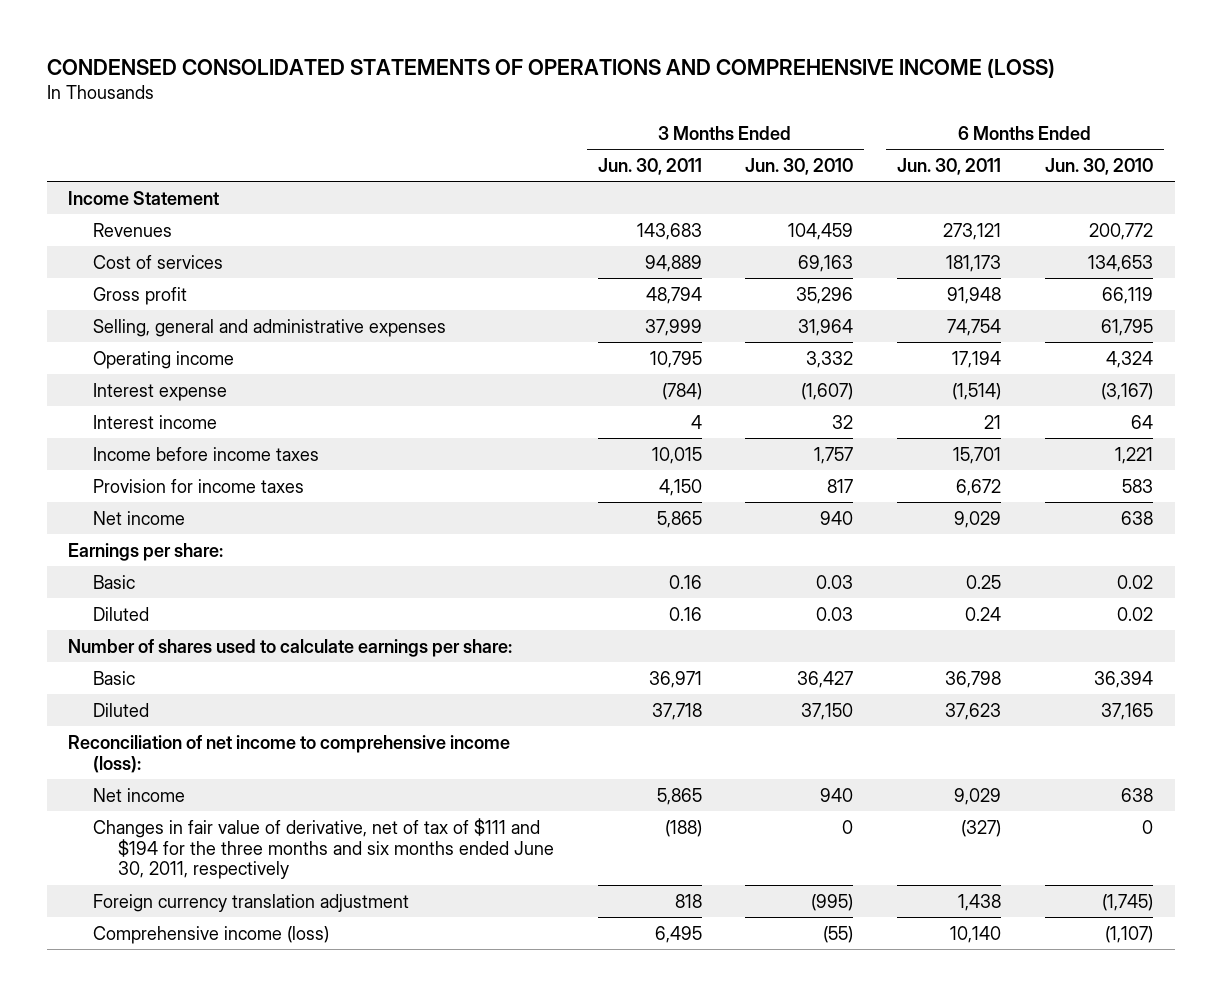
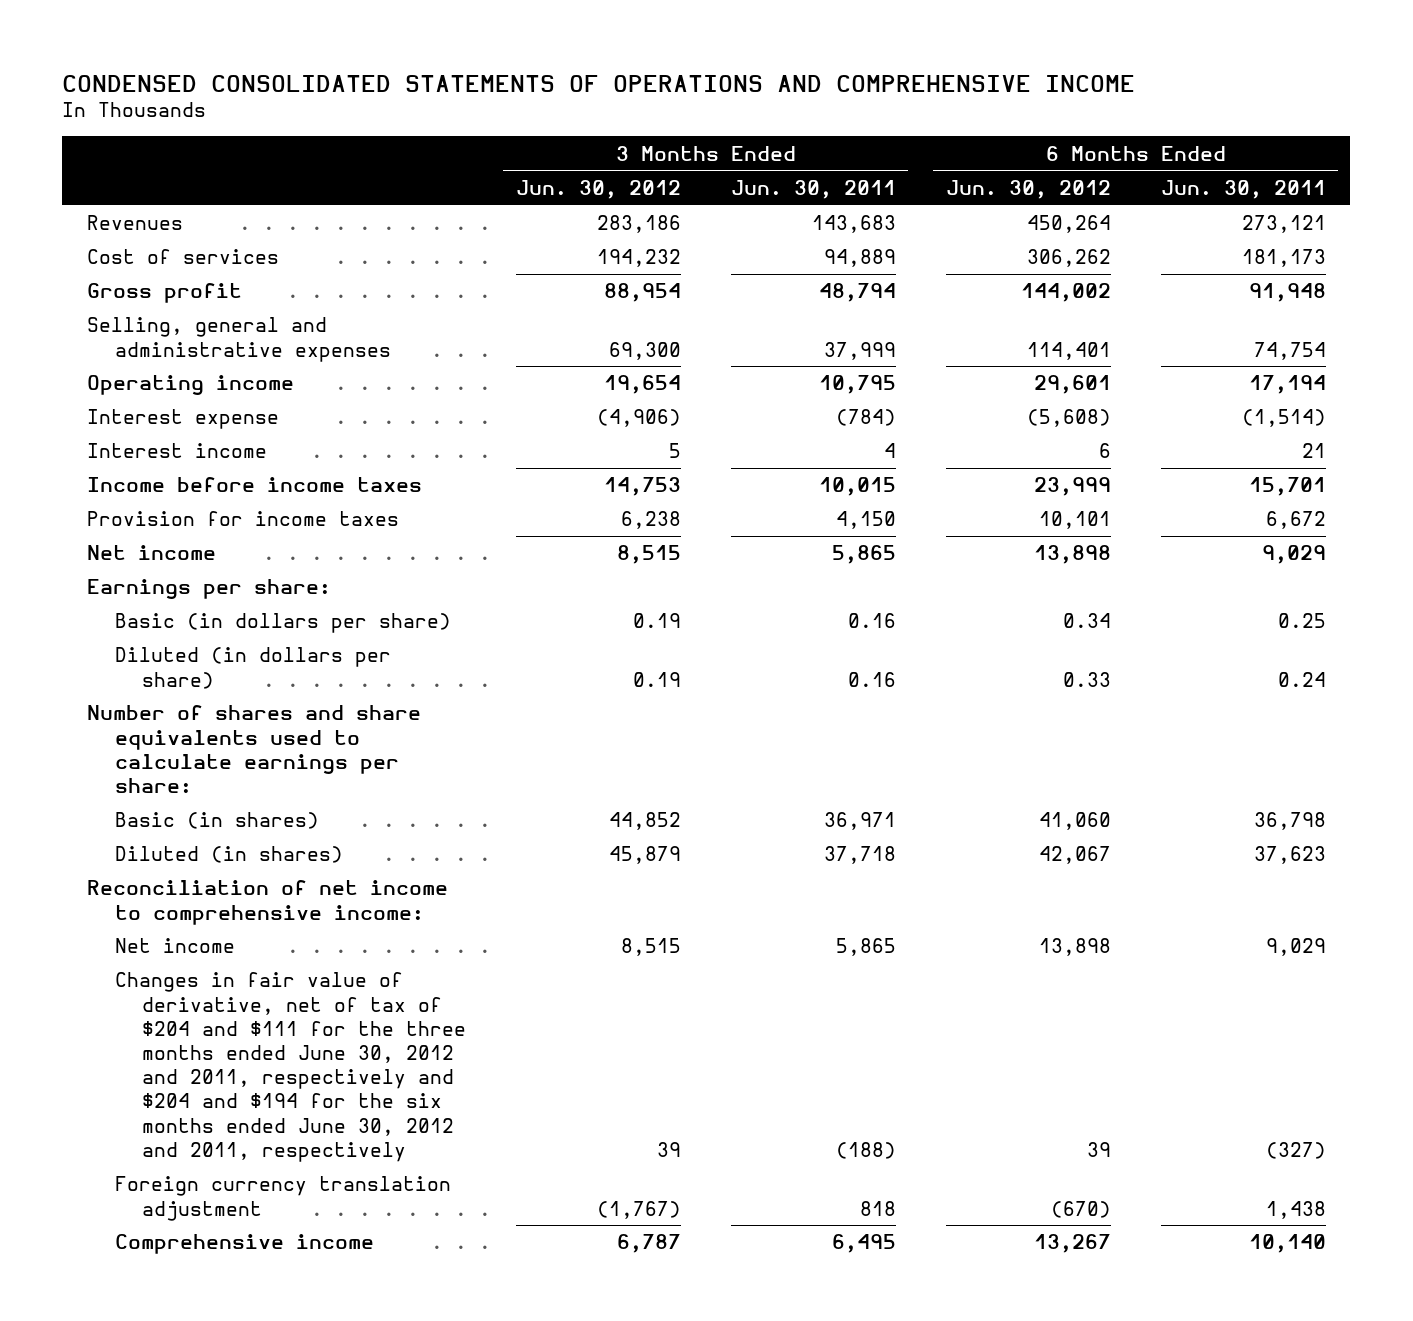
[46,57,1055,78] CONDENSED CONSOLIDATED STATEMENTS OF OPERATIONS AND COMPREHENSIVE INCOME (LOSS) -> [62,74,1136,92] CONDENSED CONSOLIDATED STATEMENTS OF OPERATIONS AND COMPREHENSIVE INCOME
[745,157,854,175] Jun. 30, 2010 -> none
[1044,157,1153,175] Jun. 30, 2010 -> none
none -> [515,179,681,199] Jun. 30, 2012
none -> [945,179,1111,199] Jun. 30, 2012
[68,190,220,205] Income Statement -> none
[93,574,136,589] Basic -> [114,613,451,634] Basic (in dollars per share)
[93,606,150,621] Diluted -> [114,647,391,689] Diluted (in dollars per share)
[68,638,513,657] Number of shares used to calculate earnings per share: -> [87,705,422,793] Number of shares and share equivalents used to calculate earnings per share:
[93,670,136,685] Basic -> [114,812,319,830] Basic (in shares)
[93,702,150,717] Diluted -> [114,846,343,864] Diluted (in shares)
[68,734,511,773] Reconciliation of net income to comprehensive income (loss): -> [87,880,449,925] Reconciliation of net income to comprehensive income:
[93,817,554,880] Changes in fair value of derivative, net of tax of $111 and $194 for the three months and six months ended June 30, 2011, respectively -> [114,972,467,1162] Changes in fair value of derivative, net of tax of $204 and $111 for the three months ended June 30, 2012 and 2011, respectively and $204 and $194 for the six months ended June 30, 2012 and 2011, respectively
[93,925,330,944] Comprehensive income (loss) -> [114,1234,374,1255] Comprehensive income

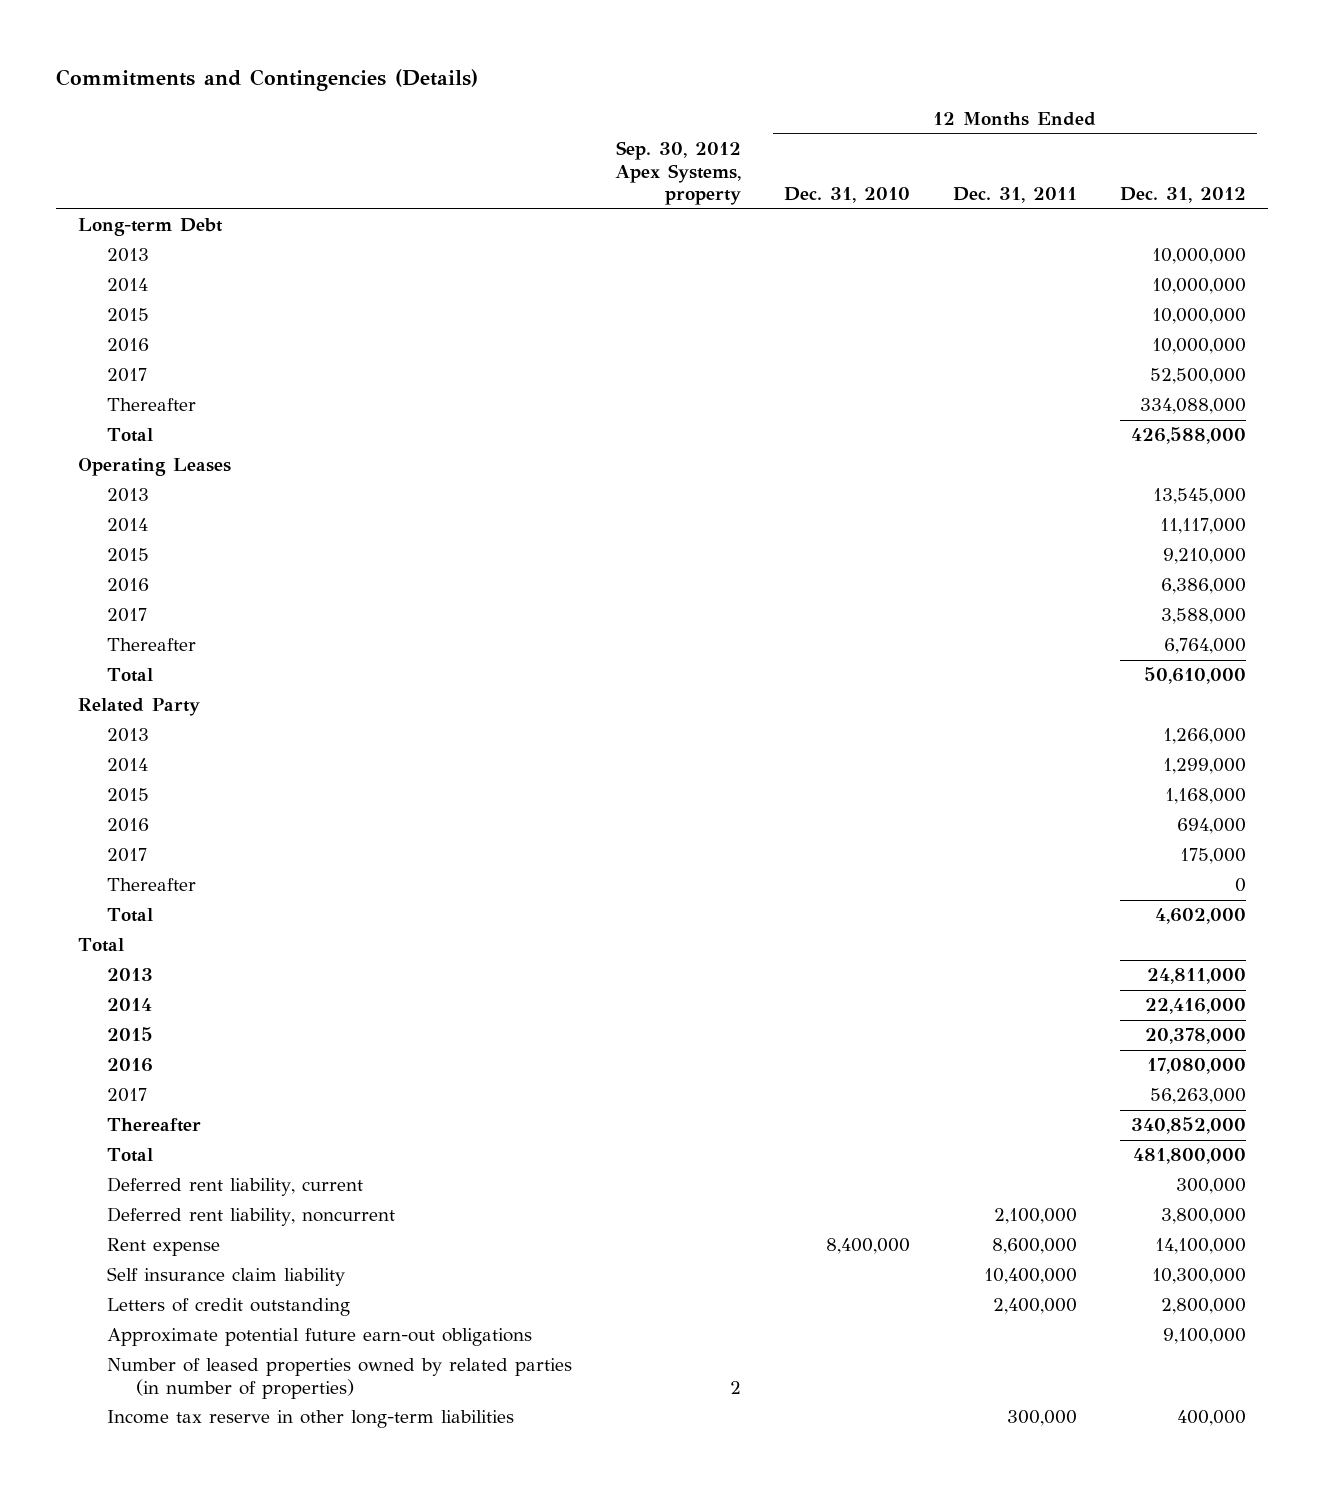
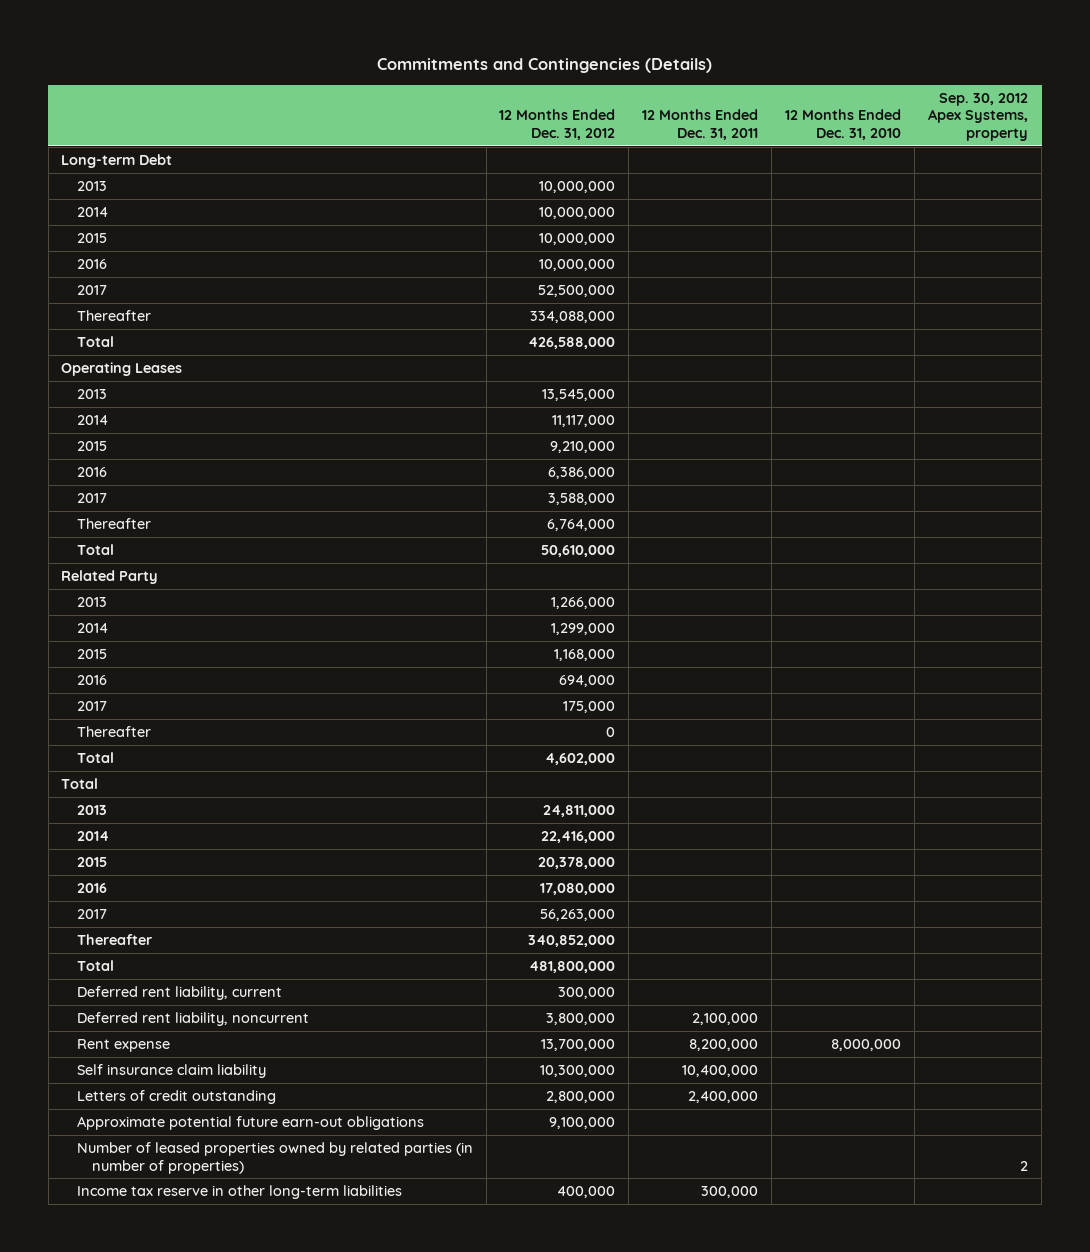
[825,1238,910,1255] 8,400,000 -> [831,1039,902,1052] 8,000,000
[991,1238,1077,1255] 8,600,000 -> [689,1039,759,1052] 8,200,000
[1154,1238,1246,1255] 14,100,000 -> [541,1039,616,1052] 13,700,000

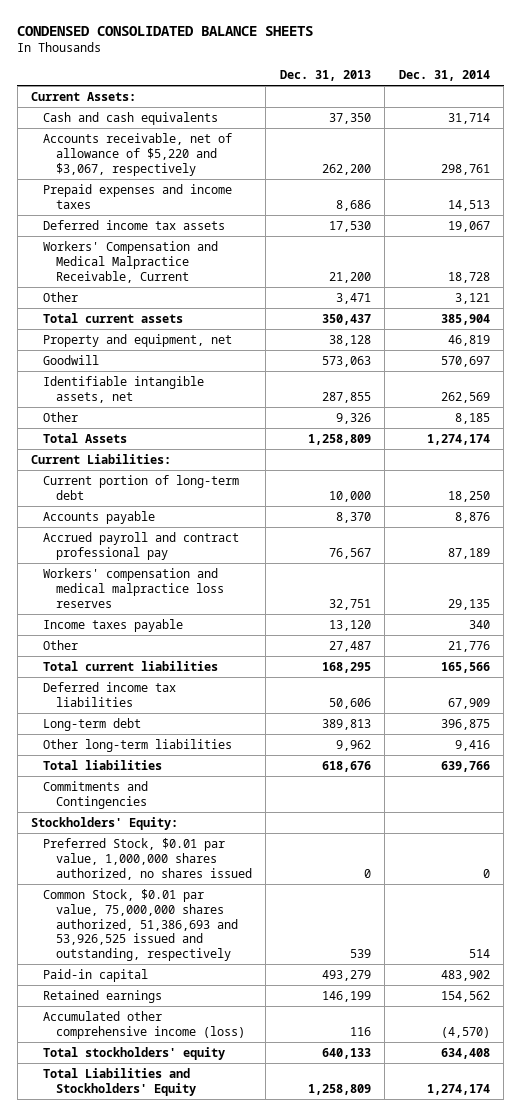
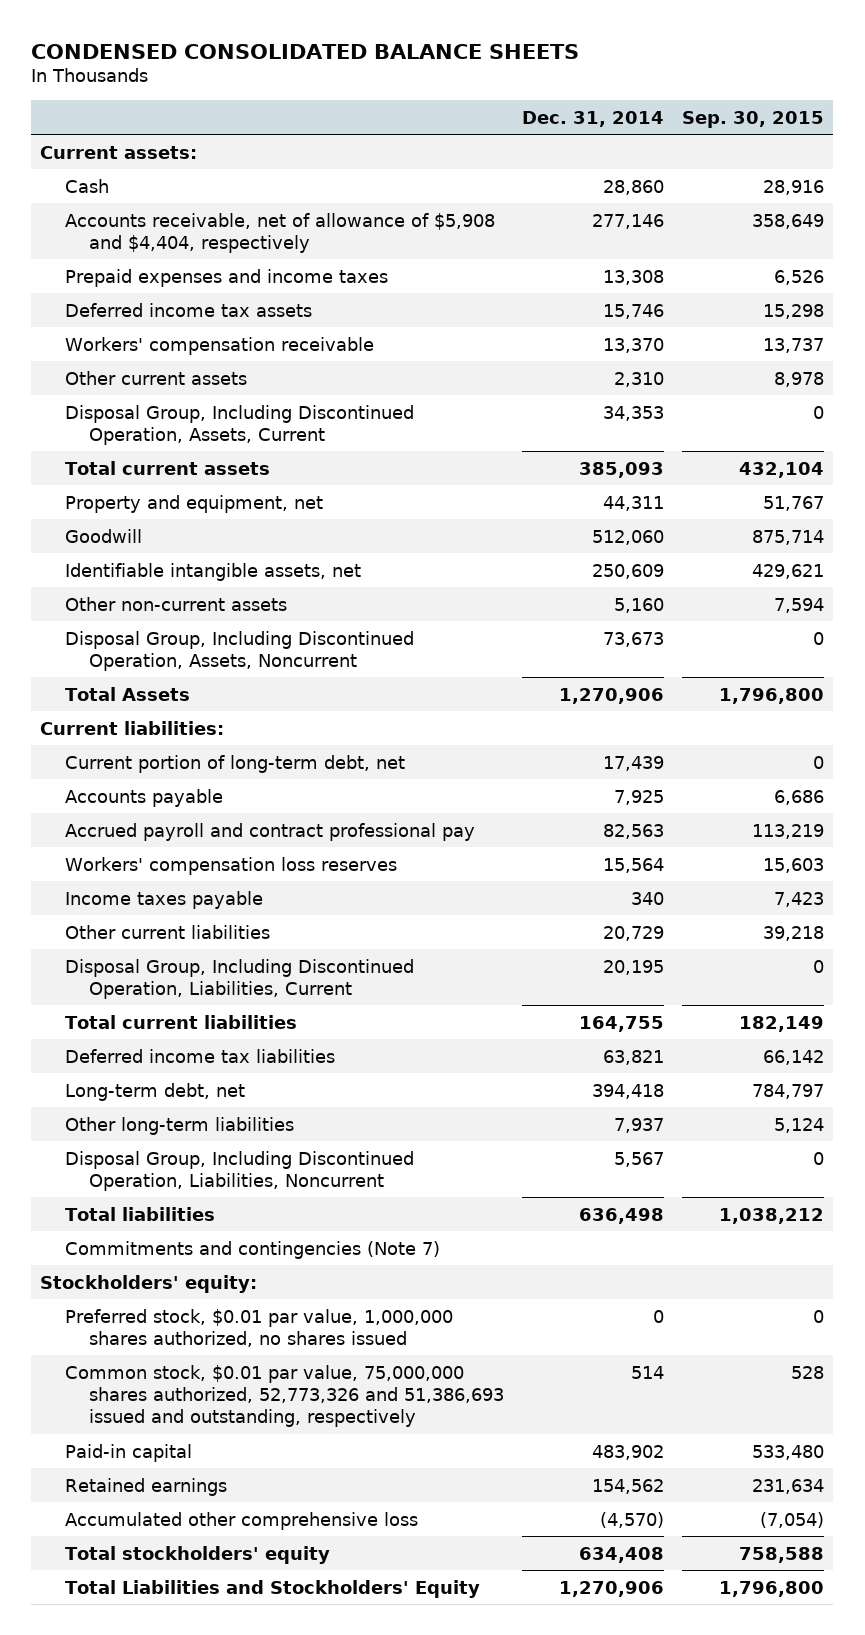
[279,70,371,82] Dec. 31, 2013 -> none
none -> [682,110,825,128] Sep. 30, 2015
[43,111,219,125] Cash and cash equivalents -> none
[31,91,137,101] Current Assets: -> [40,145,198,159] Current assets:
none -> [64,178,109,193] Cash
[43,132,233,176] Accounts receivable, net of allowance of $5,220 and $3,067, respectively -> [64,212,495,253] Accounts receivable, net of allowance of $5,908 and $4,404, respectively
[440,163,490,175] 298,761 -> [592,213,665,229] 277,146
[447,199,490,211] 14,513 -> [603,269,665,285] 13,308
[447,220,490,232] 19,067 -> [603,303,665,319] 15,746
[43,240,219,283] Workers' Compensation and Medical Malpractice Receivable, Current -> [64,336,374,355] Workers' compensation receivable
[447,271,490,283] 18,728 -> [603,337,665,353] 13,370
[43,291,79,302] Other -> [64,370,247,385] Other current assets
[454,292,490,304] 3,121 -> [614,371,665,387] 2,310
none -> [64,404,414,445] Disposal Group, Including Discontinued Operation, Assets, Current
[440,313,490,325] 385,904 -> [579,461,665,478] 385,093
[447,334,490,346] 46,819 -> [603,495,665,511] 44,311
[440,355,490,367] 570,697 -> [592,529,665,545] 512,060
[440,391,490,403] 262,569 -> [592,563,665,579] 250,609
[43,411,79,422] Other -> [64,596,287,611] Other non-current assets
[454,412,490,424] 8,185 -> [614,597,665,613] 5,160
none -> [64,630,414,671] Disposal Group, Including Discontinued Operation, Assets, Noncurrent
[426,433,490,445] 1,274,174 -> [559,687,665,704] 1,270,906
[31,453,172,464] Current Liabilities: -> [40,720,225,735] Current liabilities:
[43,474,240,500] Current portion of long-term debt -> [64,754,405,773] Current portion of long-term debt, net
[447,490,490,502] 18,250 -> [603,755,665,771] 17,439
[454,511,490,523] 8,876 -> [614,789,665,805] 7,925
[447,547,490,559] 87,189 -> [603,823,665,839] 82,563
[43,567,224,608] Workers' compensation and medical malpractice loss reserves -> [64,856,397,875] Workers' compensation loss reserves
[447,598,490,610] 29,135 -> [603,857,665,873] 15,564
[43,639,79,650] Other -> [64,924,270,939] Other current liabilities
[447,640,490,652] 21,776 -> [603,925,665,941] 20,729
none -> [64,958,414,999] Disposal Group, Including Discontinued Operation, Liabilities, Current
[440,661,490,673] 165,566 -> [579,1015,665,1032] 164,755
[447,697,490,709] 67,909 -> [603,1049,665,1065] 63,821
[43,717,142,731] Long-term debt -> [64,1082,245,1101] Long-term debt, net
[440,718,490,730] 396,875 -> [592,1083,665,1099] 394,418
[454,739,490,751] 9,416 -> [614,1117,665,1133] 7,937
none -> [64,1150,414,1191] Disposal Group, Including Discontinued Operation, Liabilities, Noncurrent
[440,760,490,772] 639,766 -> [579,1207,665,1224] 636,498
[43,780,149,809] Commitments and Contingencies -> [64,1240,440,1259] Commitments and contingencies (Note 7)
[31,816,179,830] Stockholders' Equity: -> [40,1274,258,1293] Stockholders' equity:
[43,837,252,880] Preferred Stock, $0.01 par value, 1,000,000 shares authorized, no shares issued -> [64,1308,453,1347] Preferred stock, $0.01 par value, 1,000,000 shares authorized, no shares issued
[43,888,238,962] Common Stock, $0.01 par value, 75,000,000 shares authorized, 51,386,693 and 53,926,525 issued and outstanding, respectively -> [64,1364,505,1428] Common stock, $0.01 par value, 75,000,000 shares authorized, 52,773,326 and 51,386,693 issued and outstanding, respectively
[43,1010,245,1039] Accumulated other comprehensive income (loss) -> [64,1511,418,1530] Accumulated other comprehensive loss
[426,1083,490,1095] 1,274,174 -> [559,1580,665,1597] 1,270,906

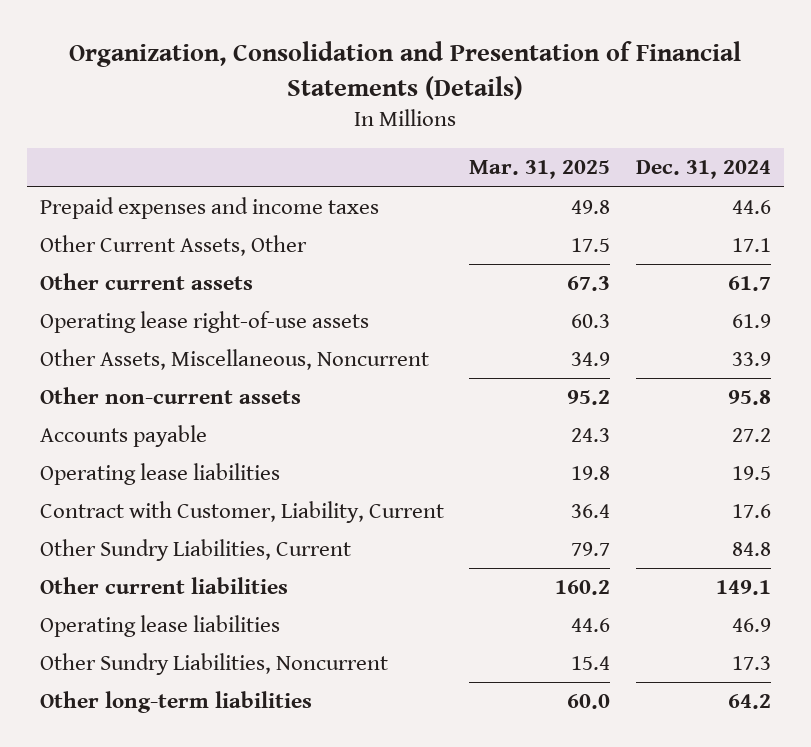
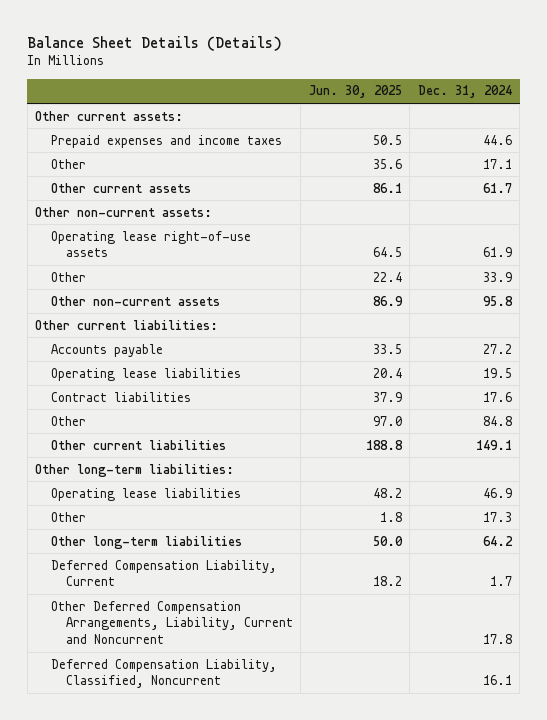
[69,41,742,100] Organization, Consolidation and Presentation of Financial Statements (Details) -> [27,35,283,51] Balance Sheet Details (Details)
[469,160,611,180] Mar. 31, 2025 -> none
none -> [308,85,402,99] Jun. 30, 2025
none -> [35,110,184,121] Other current assets:
[39,235,307,257] Other Current Assets, Other -> [50,158,86,169] Other
none -> [35,206,213,217] Other non-current assets:
[39,349,429,371] Other Assets, Miscellaneous, Noncurrent -> [50,271,86,282] Other
none -> [35,319,219,330] Other current liabilities:
[39,501,444,524] Contract with Customer, Liability, Current -> [50,391,191,402] Contract liabilities
[39,539,351,562] Other Sundry Liabilities, Current -> [50,415,86,426] Other
none -> [35,463,235,477] Other long-term liabilities:
[39,653,388,676] Other Sundry Liabilities, Noncurrent -> [50,511,86,522] Other
none -> [50,559,277,587] Deferred Compensation Liability, Current
none -> [50,600,293,644] Other Deferred Compensation Arrangements, Liability, Current and Noncurrent
none -> [50,658,277,689] Deferred Compensation Liability, Classified, Noncurrent

